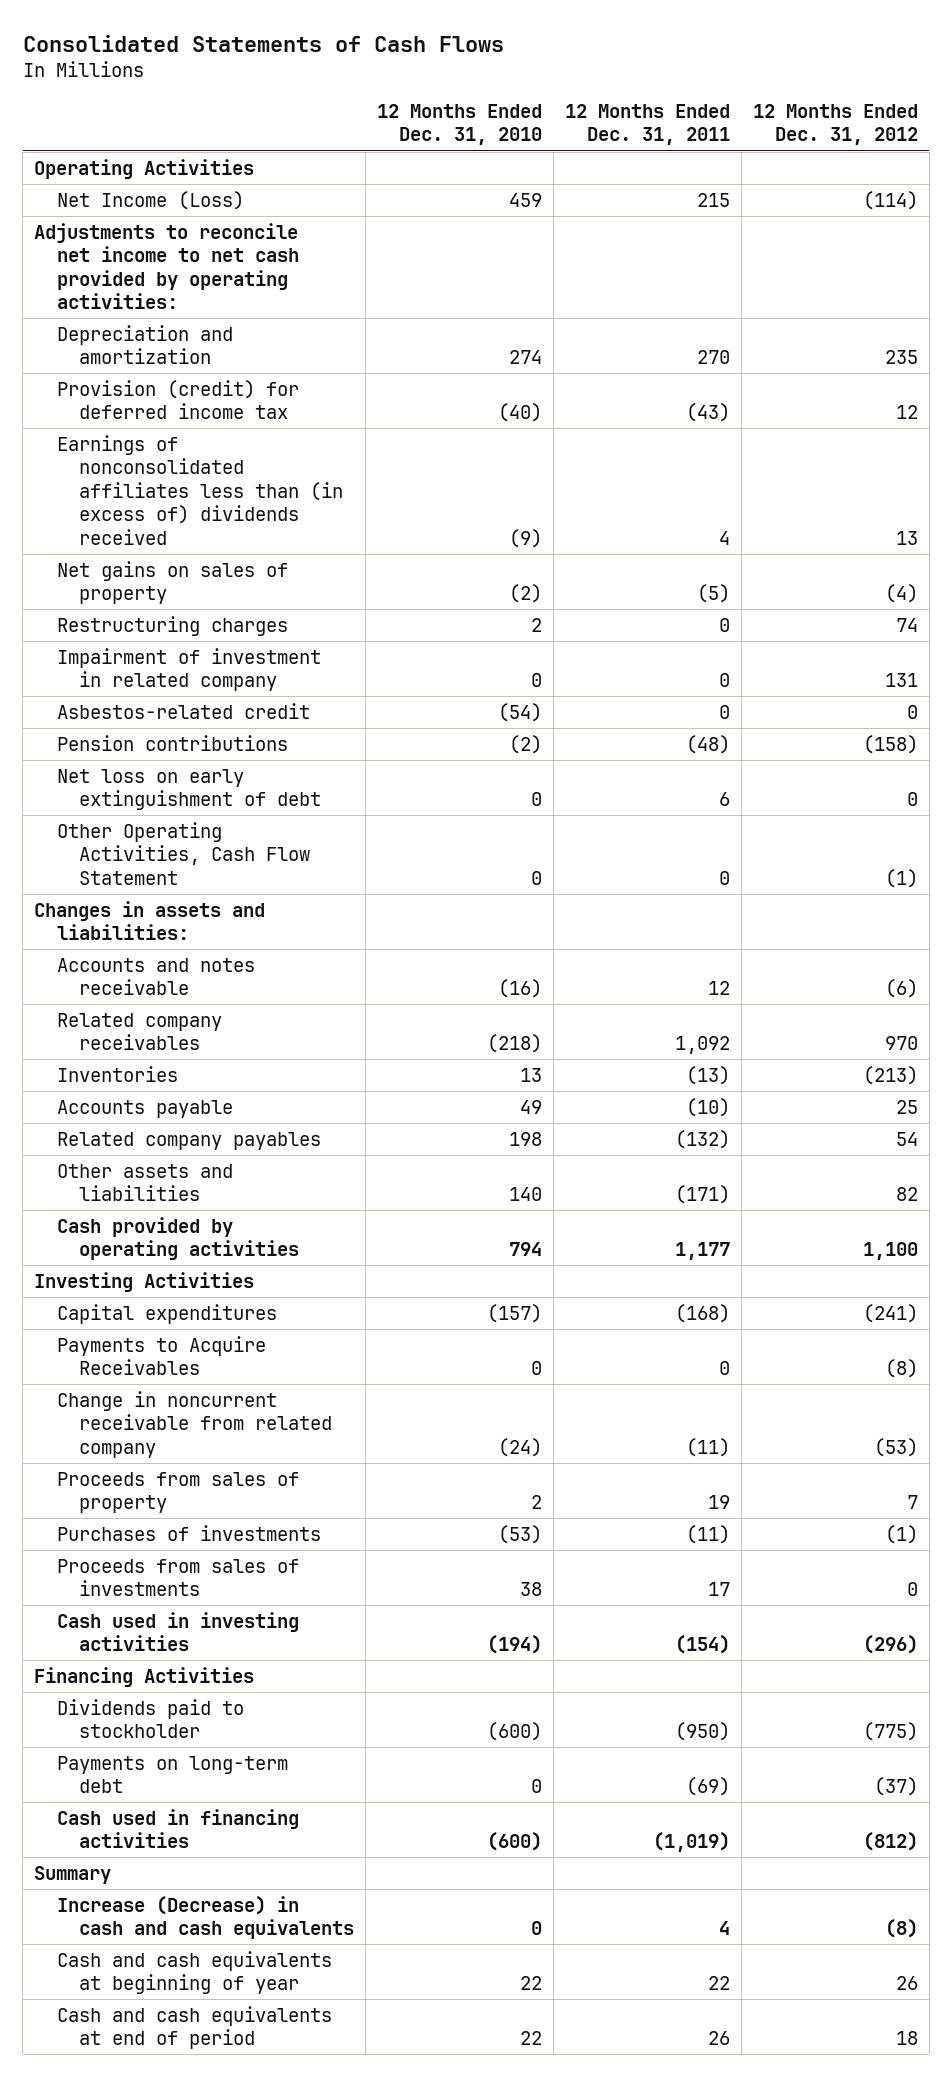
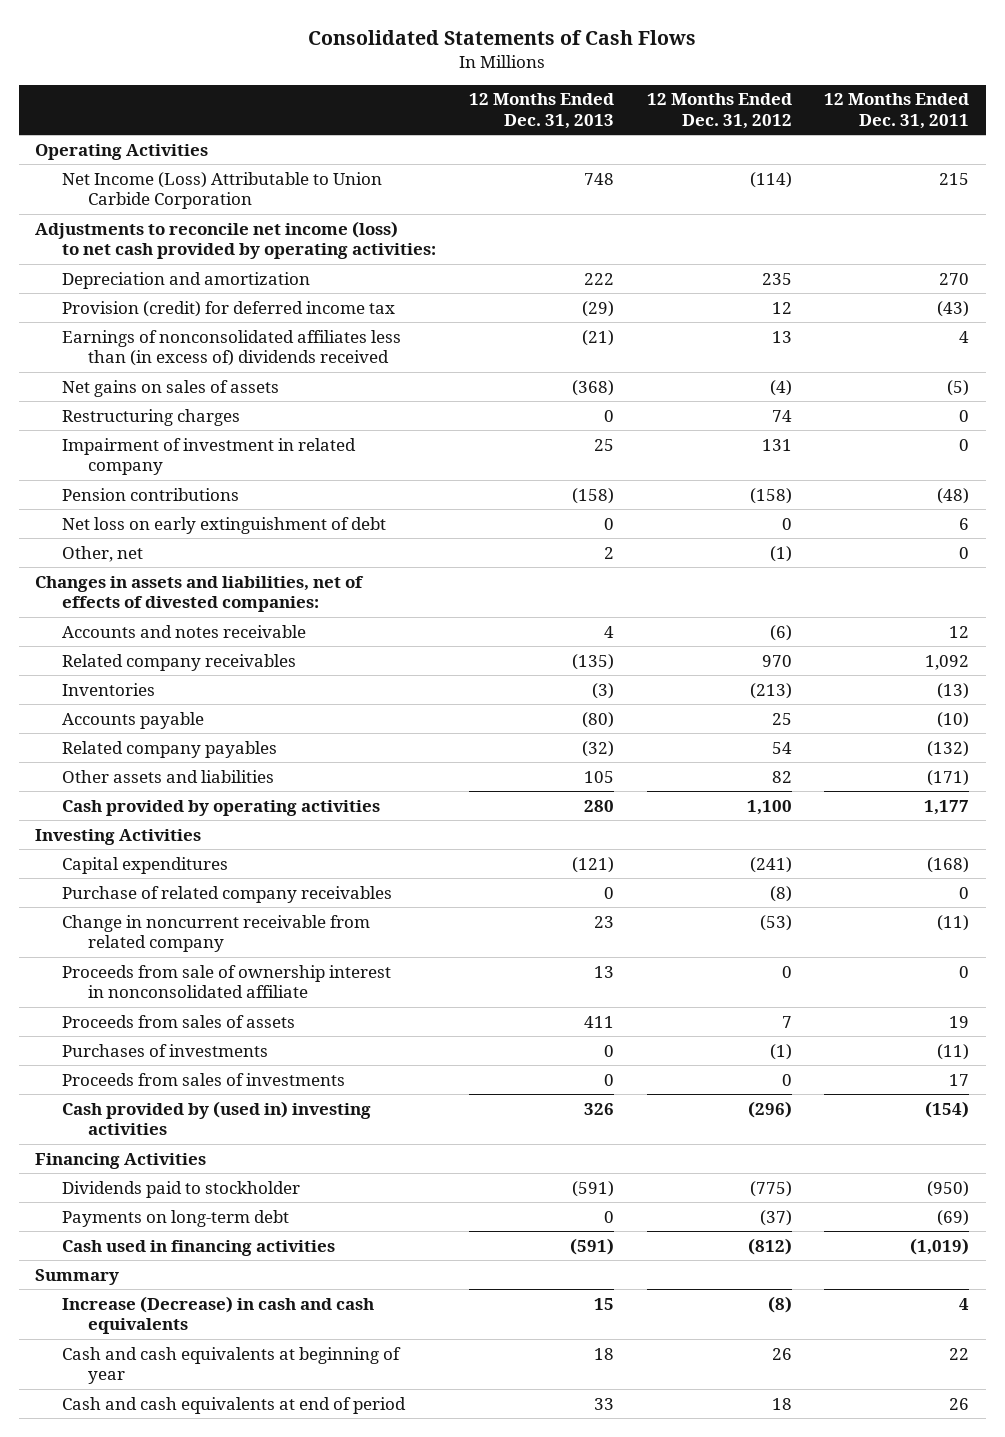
[376,103,542,146] 12 Months Ended Dec. 31, 2010 -> none
none -> [468,93,614,129] 12 Months Ended Dec. 31, 2013
[56,190,244,210] Net Income (Loss) -> [61,171,382,210] Net Income (Loss) Attributable to Union Carbide Corporation
[34,222,299,310] Adjustments to reconcile net income to net cash provided by operating activities: -> [35,220,436,260] Adjustments to reconcile net income (loss) to net cash provided by operating activities:
[56,560,288,605] Net gains on sales of property -> [61,379,279,397] Net gains on sales of assets
[56,702,310,719] Asbestos-related credit -> none
[56,821,311,885] Other Operating Activities, Cash Flow Statement -> [61,545,143,562] Other, net
[34,900,266,941] Changes in assets and liabilities: -> [35,575,365,613] Changes in assets and liabilities, net of effects of divested companies:
[56,1335,266,1376] Payments to Acquire Receivables -> [61,885,392,903] Purchase of related company receivables
none -> [61,964,391,999] Proceeds from sale of ownership interest in nonconsolidated affiliate
[56,1471,299,1514] Proceeds from sales of property -> [61,1014,295,1028] Proceeds from sales of assets
[56,1611,299,1652] Cash used in investing activities -> [61,1100,371,1136] Cash provided by (used in) investing activities

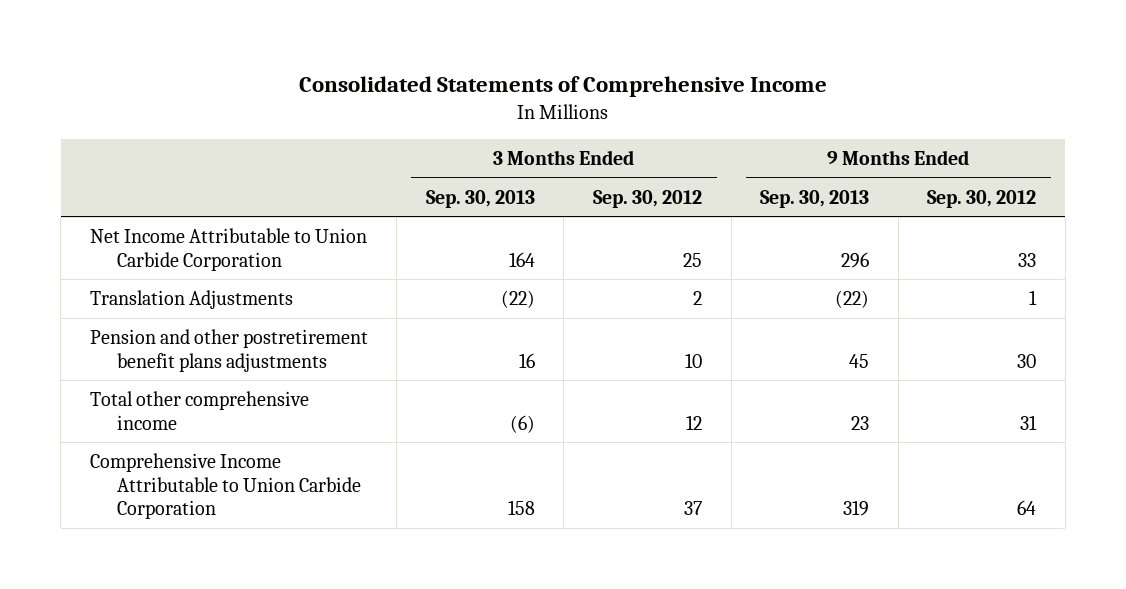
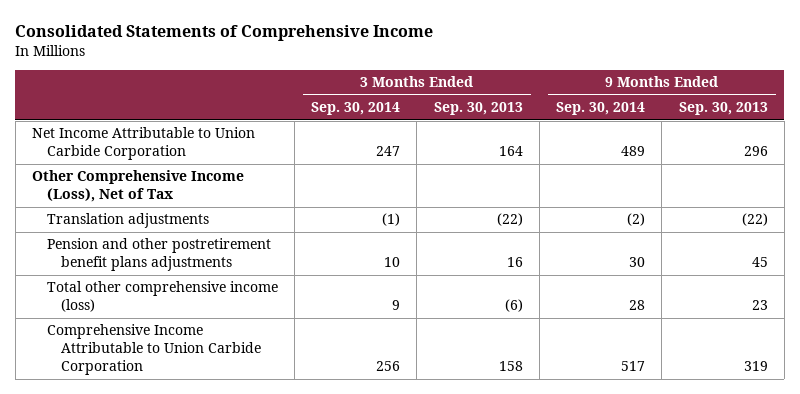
[592,189,702,208] Sep. 30, 2012 -> none
[927,189,1037,208] Sep. 30, 2012 -> none
none -> [311,102,401,116] Sep. 30, 2014
none -> [556,102,646,116] Sep. 30, 2014
none -> [32,170,245,203] Other Comprehensive Income (Loss), Net of Tax
[89,290,293,310] Translation Adjustments -> [46,213,209,229] Translation adjustments
[89,391,309,430] Total other comprehensive income -> [46,281,278,313] Total other comprehensive income (loss)

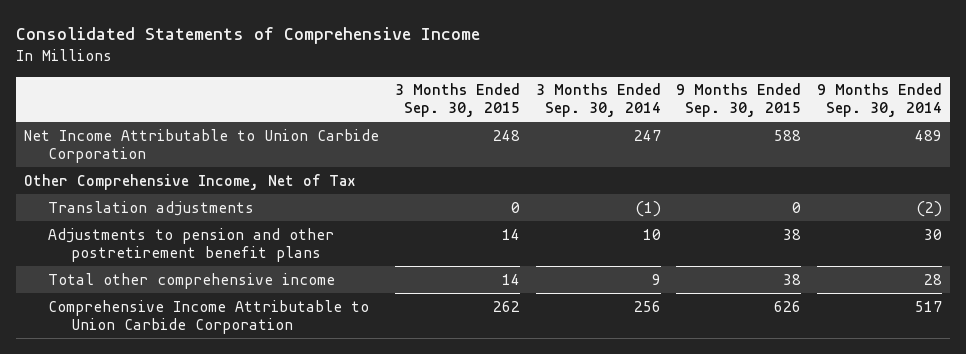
[433,102,523,116] Sep. 30, 2013 -> none
[678,102,768,116] Sep. 30, 2013 -> none
none -> [394,83,520,118] 3 Months Ended Sep. 30, 2015
none -> [676,83,802,118] 9 Months Ended Sep. 30, 2015
[32,170,245,203] Other Comprehensive Income (Loss), Net of Tax -> [24,173,357,190] Other Comprehensive Income, Net of Tax
[46,238,271,272] Pension and other postretirement benefit plans adjustments -> [47,227,334,262] Adjustments to pension and other postretirement benefit plans
[46,281,278,313] Total other comprehensive income (loss) -> [47,272,335,289] Total other comprehensive income

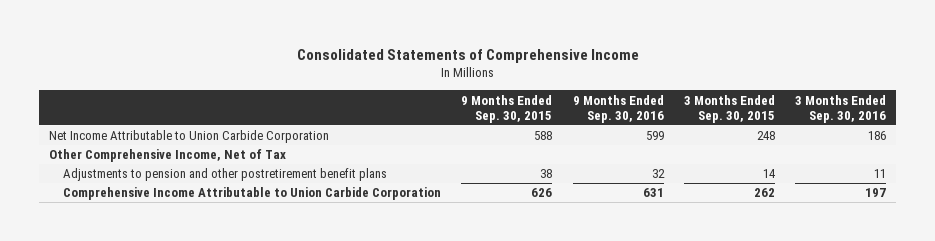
[535,83,661,118] 3 Months Ended Sep. 30, 2014 -> none
[817,83,943,118] 9 Months Ended Sep. 30, 2014 -> none
none -> [572,94,664,123] 9 Months Ended Sep. 30, 2016
none -> [794,94,886,123] 3 Months Ended Sep. 30, 2016
[47,200,254,216] Translation adjustments -> none
[47,272,335,289] Total other comprehensive income -> none

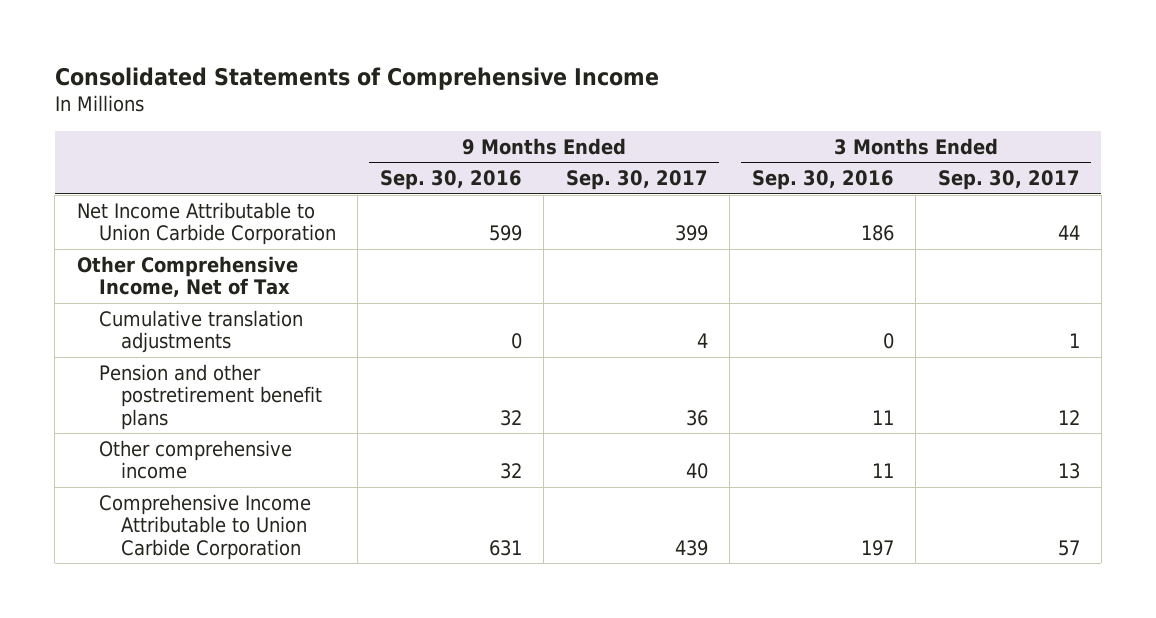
[461,94,553,123] 9 Months Ended Sep. 30, 2015 -> none
[683,94,775,123] 3 Months Ended Sep. 30, 2015 -> none
none -> [565,170,708,191] Sep. 30, 2017
none -> [937,170,1080,191] Sep. 30, 2017
none -> [98,309,303,354] Cumulative translation adjustments
[63,168,388,182] Adjustments to pension and other postretirement benefit plans -> [98,363,323,431] Pension and other postretirement benefit plans
none -> [98,439,292,480] Other comprehensive income

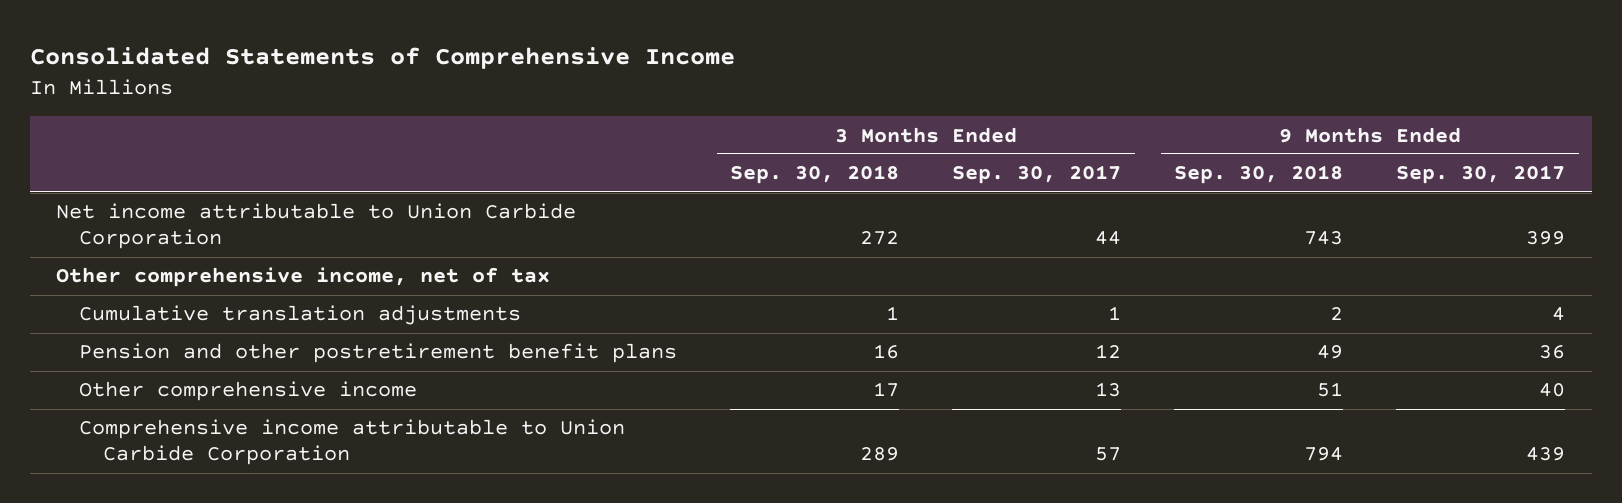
[379,170,522,191] Sep. 30, 2016 -> none
[751,170,894,191] Sep. 30, 2016 -> none
none -> [730,165,900,185] Sep. 30, 2018
none -> [1174,165,1344,185] Sep. 30, 2018
[76,201,336,246] Net Income Attributable to Union Carbide Corporation -> [56,203,577,250] Net income attributable to Union Carbide Corporation
[76,255,298,298] Other Comprehensive Income, Net of Tax -> [56,267,551,288] Other comprehensive income, net of tax
[98,493,311,561] Comprehensive Income Attributable to Union Carbide Corporation -> [79,419,626,466] Comprehensive income attributable to Union Carbide Corporation

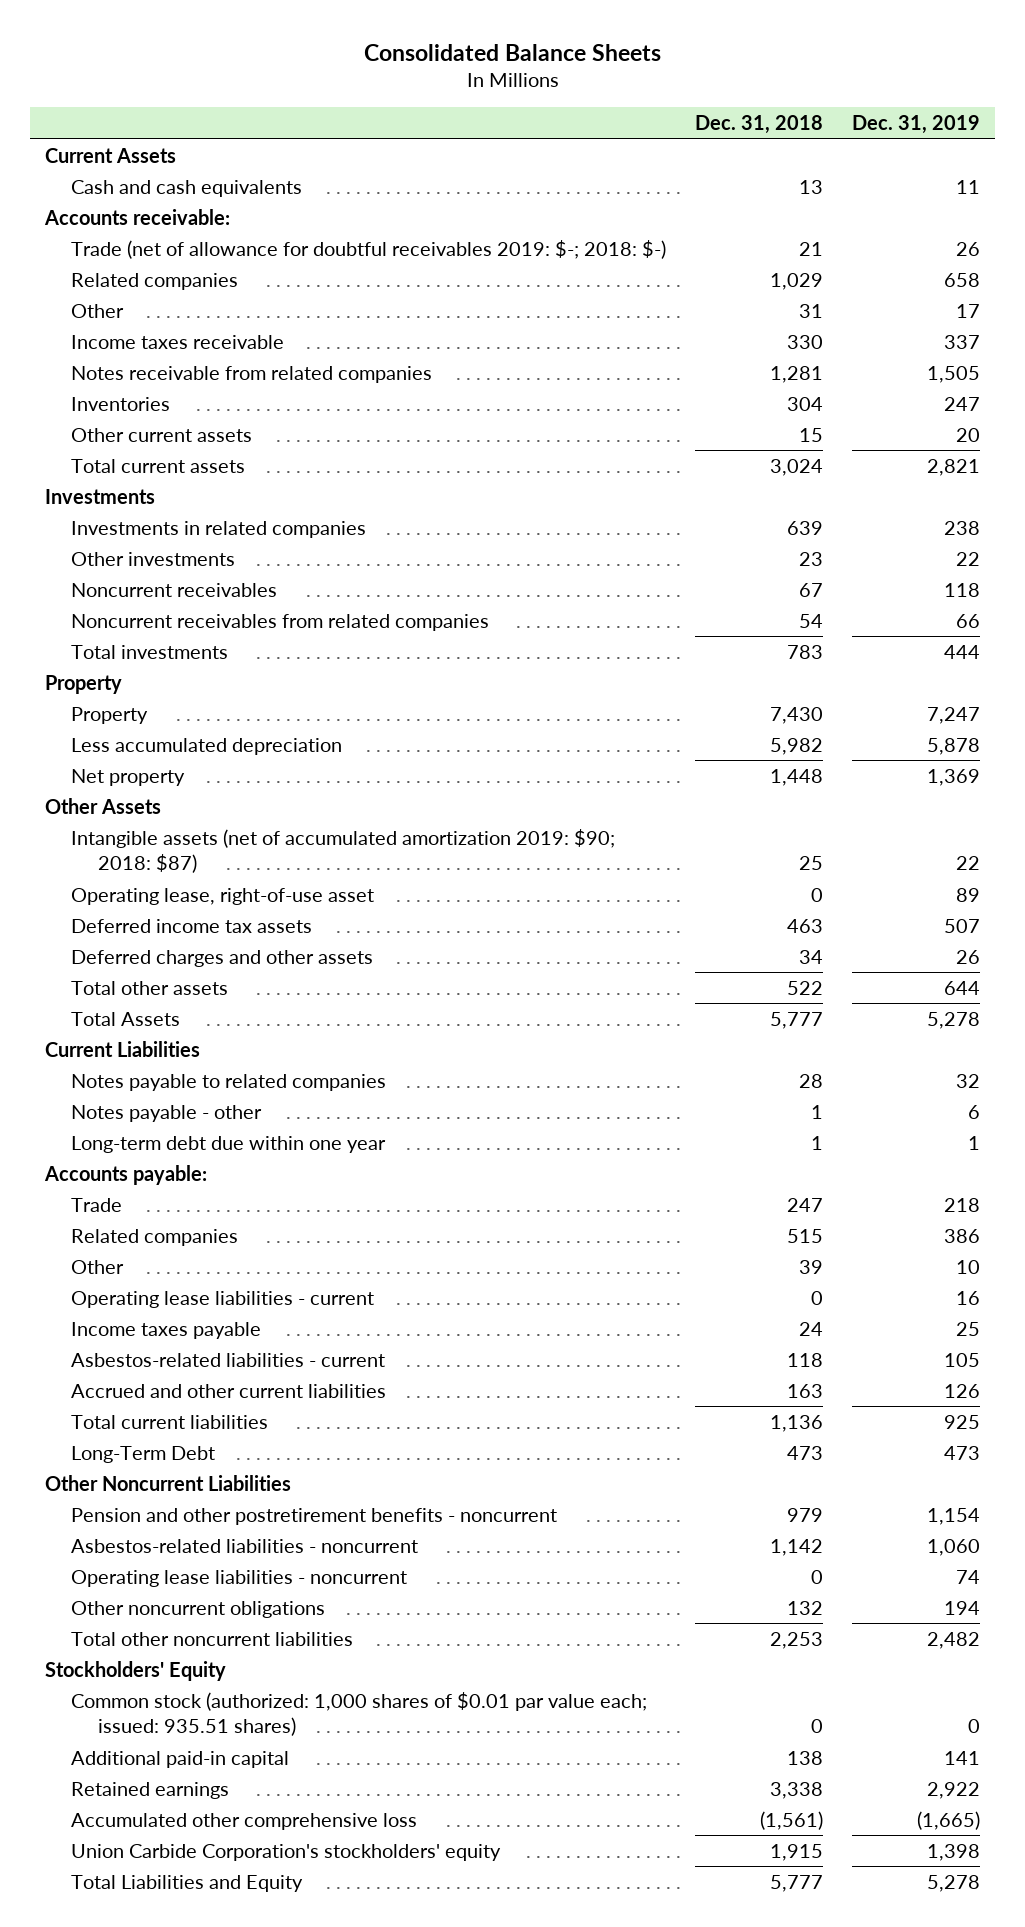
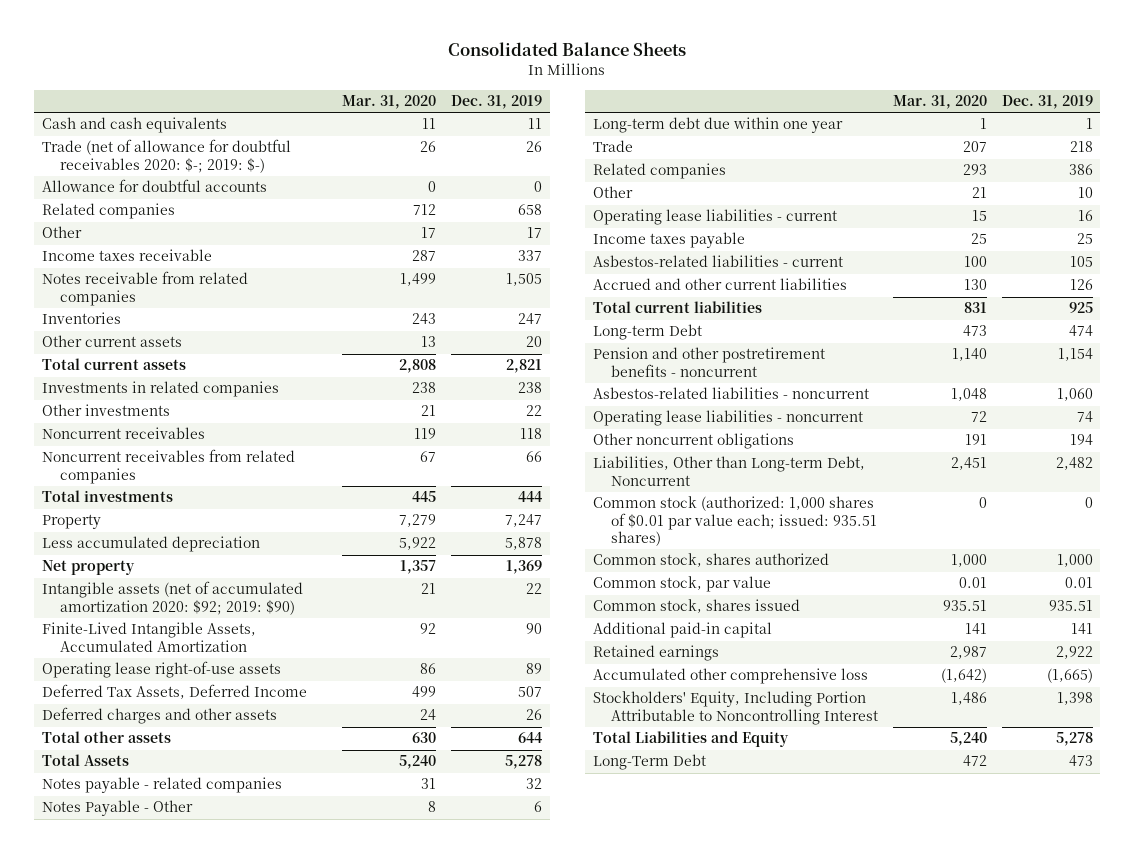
[695,115,824,135] Dec. 31, 2018 -> none
none -> [341,95,436,110] Mar. 31, 2020
[44,147,176,163] Current Assets -> none
[43,208,230,225] Accounts receivable: -> none
[71,239,667,259] Trade (net of allowance for doubtful receivables 2019: $-; 2018: $-) -> [41,139,291,173] Trade (net of allowance for doubtful receivables 2020: $-; 2019: $-)
none -> [41,179,267,193] Allowance for doubtful accounts
[44,488,155,504] Investments -> none
[44,674,122,694] Property -> none
[44,797,161,814] Other Assets -> none
[71,828,616,874] Intangible assets (net of accumulated amortization 2019: $90; 2018: $87) -> [41,581,303,615] Intangible assets (net of accumulated amortization 2020: $92; 2019: $90)
none -> [41,622,256,652] Finite-Lived Intangible Assets, Accumulated Amortization
[71,887,375,905] Operating lease, right-of-use asset -> [41,661,281,679] Operating lease right-of-use assets
[71,918,313,933] Deferred income tax assets -> [41,684,307,700] Deferred Tax Assets, Deferred Income
[44,1040,200,1057] Current Liabilities -> none
[71,1073,387,1091] Notes payable to related companies -> [41,777,282,794] Notes payable - related companies
[71,1104,263,1122] Notes payable - other -> [41,800,193,817] Notes Payable - Other
[43,1164,207,1185] Accounts payable: -> none
[44,1474,291,1491] Other Noncurrent Liabilities -> none
none -> [592,324,702,341] Long-term Debt
[44,1660,226,1681] Stockholders' Equity -> none
[71,1631,354,1646] Total other noncurrent liabilities -> [592,456,865,486] Liabilities, Other than Long-term Debt, Noncurrent
none -> [592,553,829,568] Common stock, shares authorized
none -> [592,576,771,593] Common stock, par value
none -> [592,599,800,614] Common stock, shares issued
[71,1843,502,1861] Union Carbide Corporation's stockholders' equity -> [592,691,878,725] Stockholders' Equity, Including Portion Attributable to Noncontrolling Interest
[71,1445,216,1463] Long-Term Debt -> [592,754,706,771] Long-Term Debt

